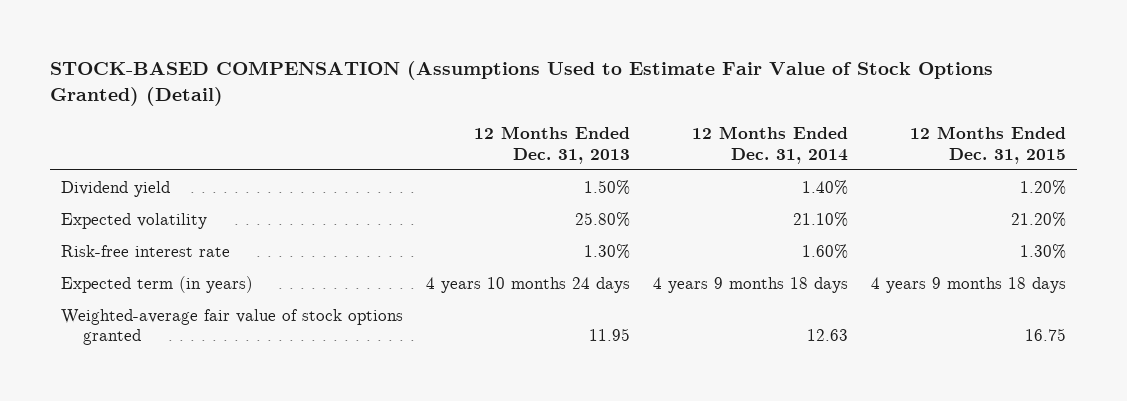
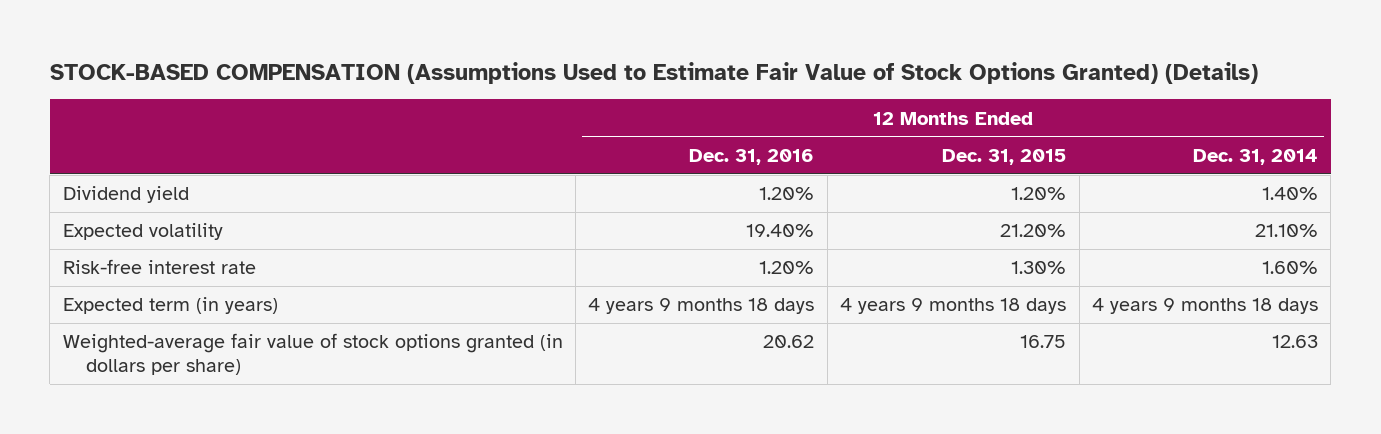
[49,61,993,106] STOCK-BASED COMPENSATION (Assumptions Used to Estimate Fair Value of Stock Options Granted) (Detail) -> [49,61,1258,84] STOCK-BASED COMPENSATION (Assumptions Used to Estimate Fair Value of Stock Options Granted) (Details)
[473,126,630,164] 12 Months Ended Dec. 31, 2013 -> none
none -> [689,148,815,165] Dec. 31, 2016
[61,308,404,346] Weighted-average fair value of stock options granted -> [62,333,563,375] Weighted-average fair value of stock options granted (in dollars per share)

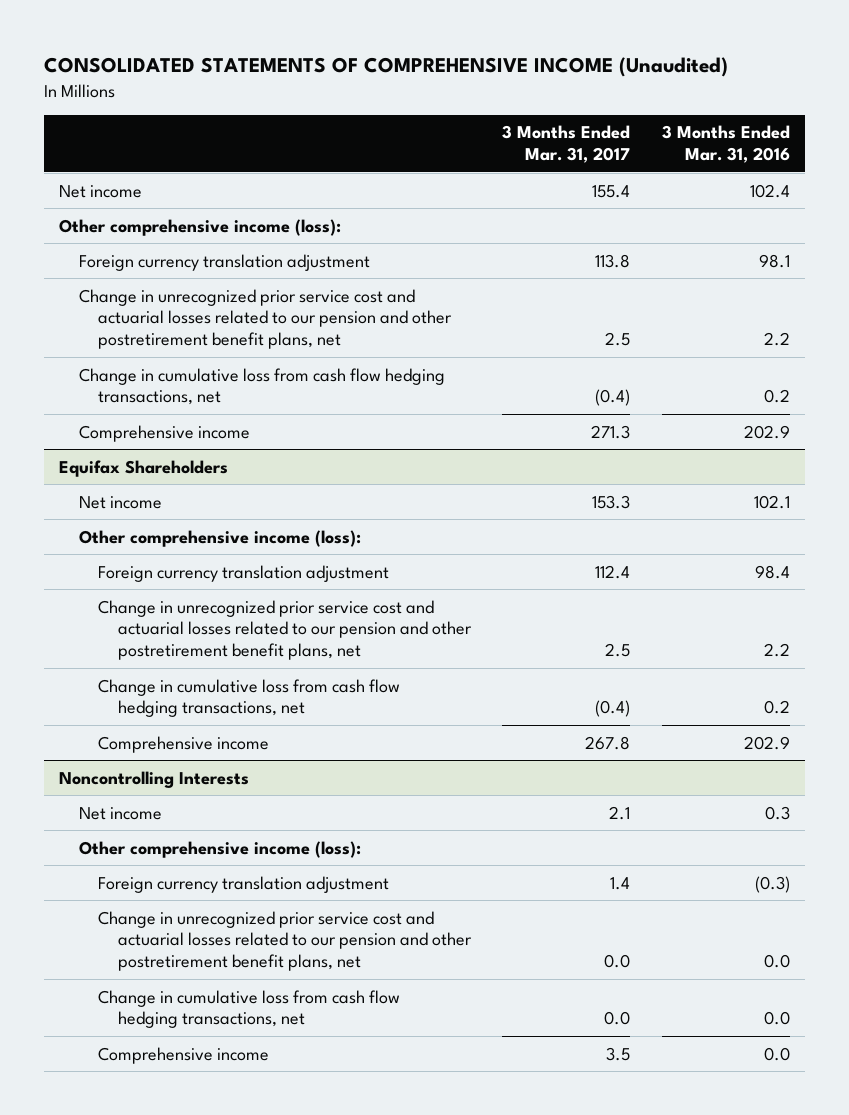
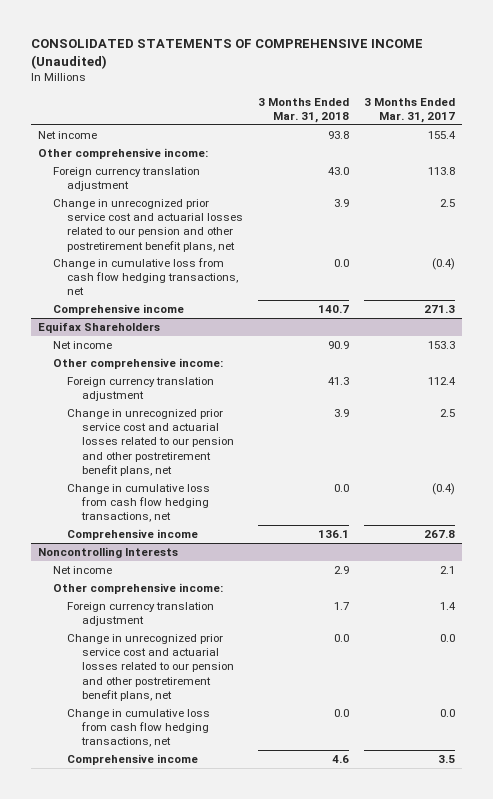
[661,125,790,164] 3 Months Ended Mar. 31, 2016 -> none
none -> [258,97,350,124] 3 Months Ended Mar. 31, 2018
[59,218,342,236] Other comprehensive income (loss): -> [37,147,208,159] Other comprehensive income:
[78,529,361,547] Other comprehensive income (loss): -> [52,357,223,369] Other comprehensive income:
[78,840,361,858] Other comprehensive income (loss): -> [52,582,223,594] Other comprehensive income:

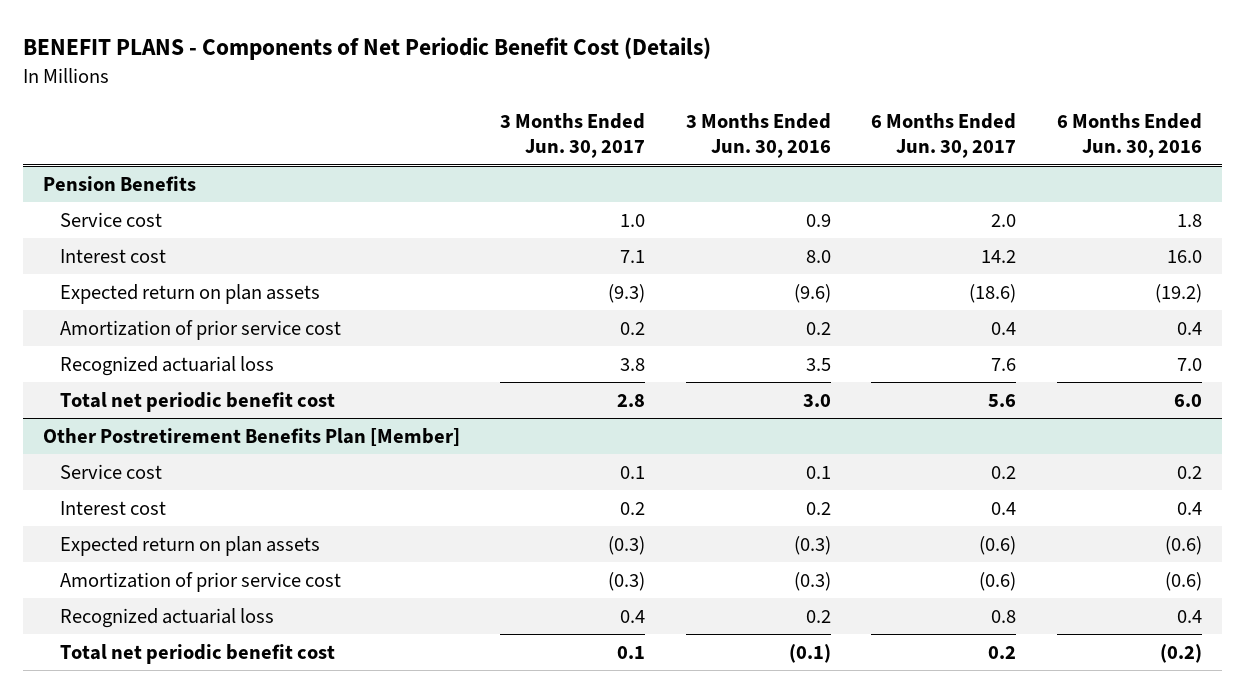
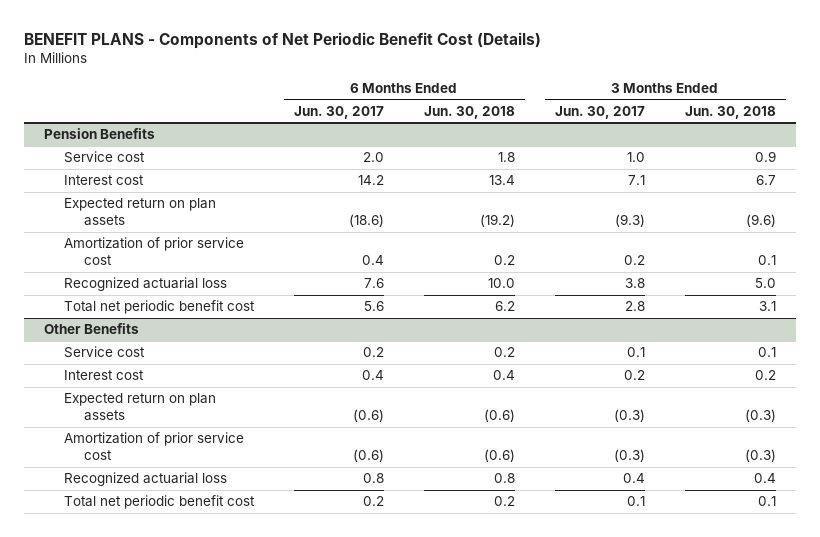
[685,113,831,159] 3 Months Ended Jun. 30, 2016 -> none
[1056,113,1202,159] 6 Months Ended Jun. 30, 2016 -> none
none -> [423,105,515,119] Jun. 30, 2018
none -> [684,105,776,119] Jun. 30, 2018
[42,427,460,446] Other Postretirement Benefits Plan [Member] -> [43,323,139,335] Other Benefits

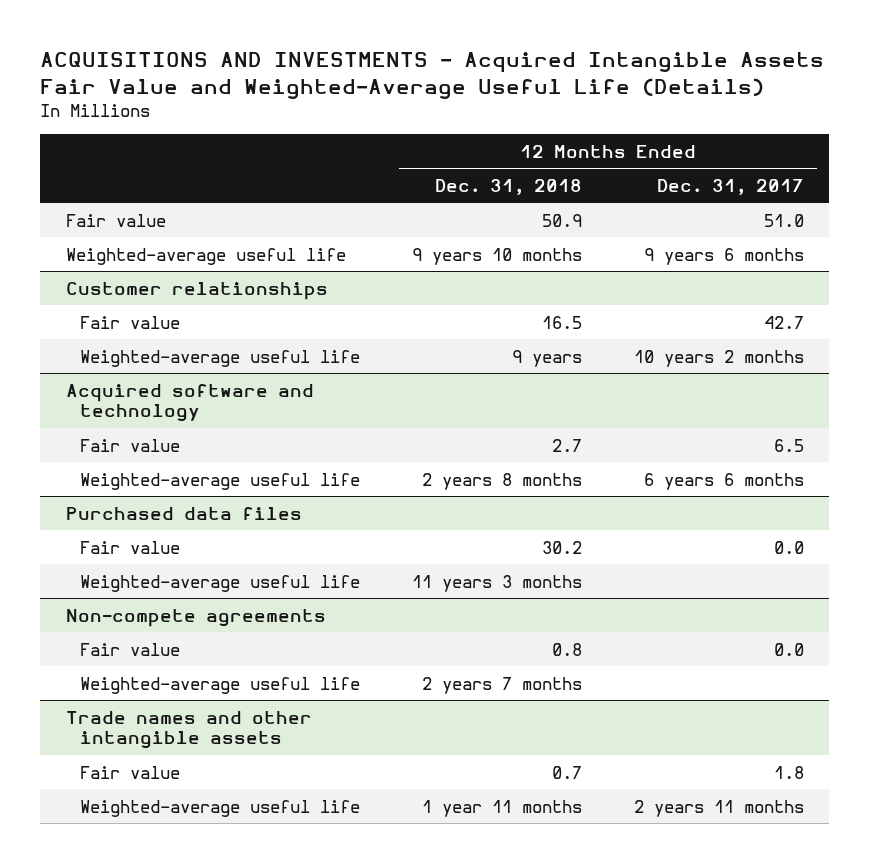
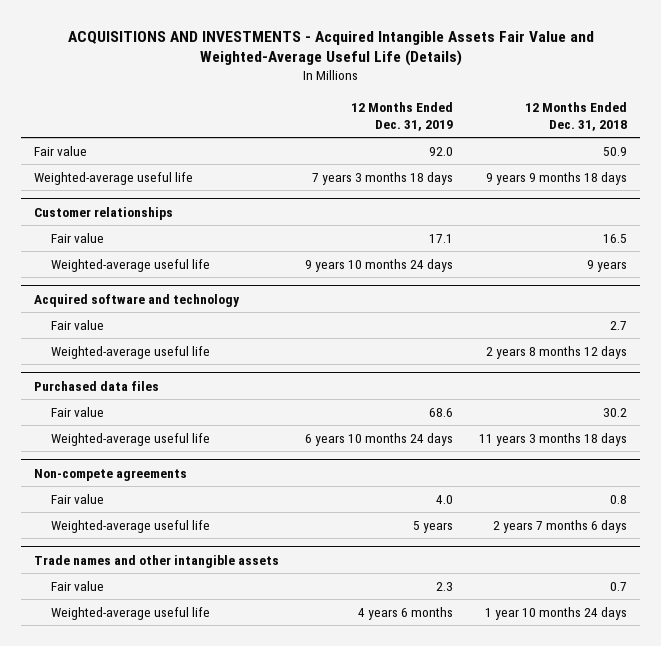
[656,178,804,195] Dec. 31, 2017 -> none
none -> [351,101,454,131] 12 Months Ended Dec. 31, 2019
[411,247,582,265] 9 years 10 months -> [486,171,628,185] 9 years 9 months 18 days
[421,472,582,490] 2 years 8 months -> [486,345,628,359] 2 years 8 months 12 days
[411,574,582,592] 11 years 3 months -> [479,432,628,446] 11 years 3 months 18 days
[421,676,582,694] 2 years 7 months -> [493,519,628,533] 2 years 7 months 6 days
[421,799,582,817] 1 year 11 months -> [485,606,628,620] 1 year 10 months 24 days

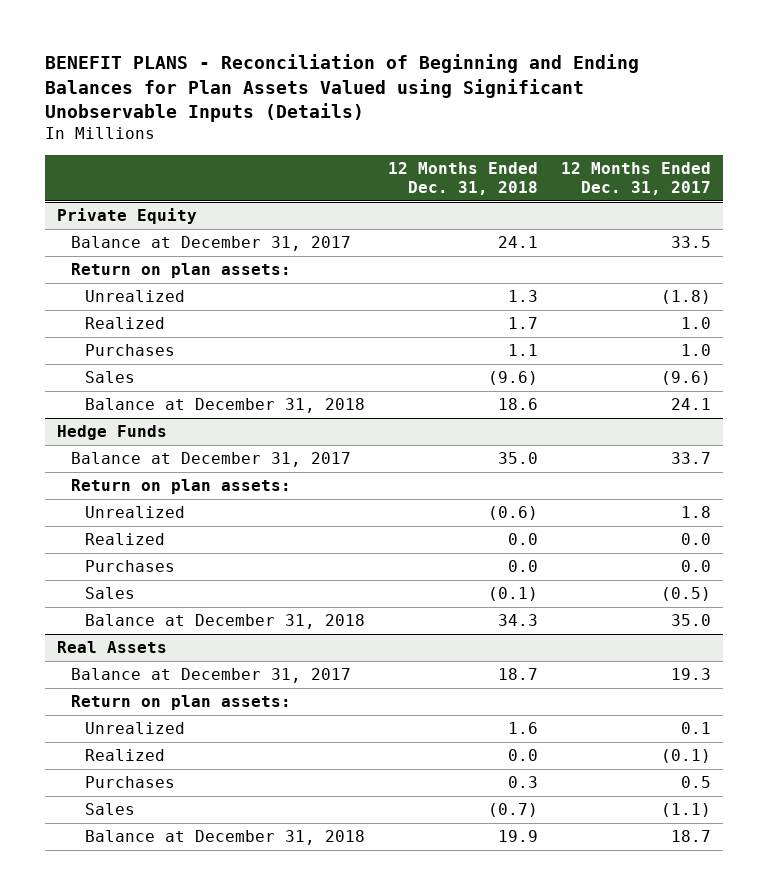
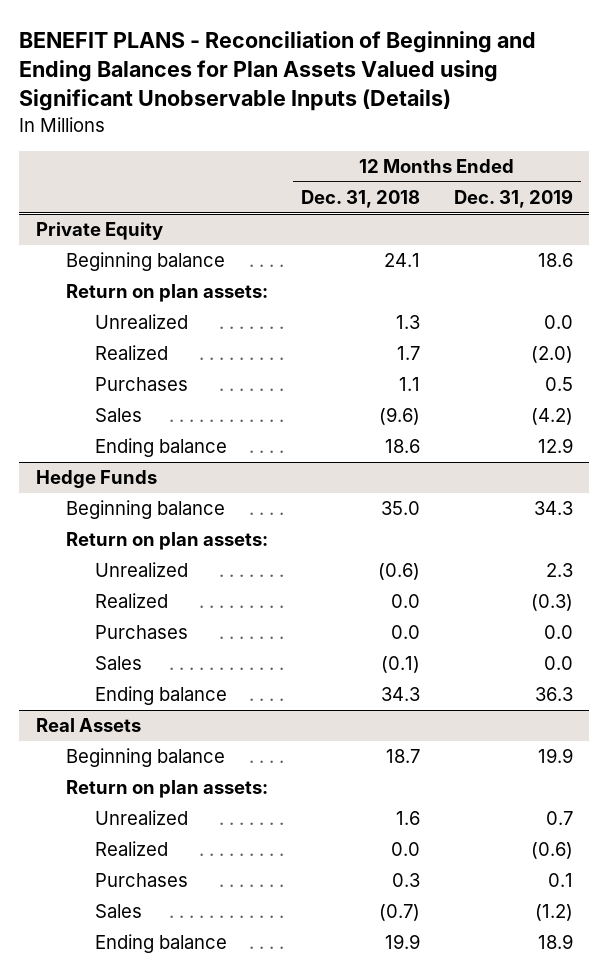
[561,162,712,195] 12 Months Ended Dec. 31, 2017 -> none
none -> [453,189,573,209] Dec. 31, 2019
[71,236,352,252] Balance at December 31, 2017 -> [65,252,225,272] Beginning balance
[85,398,366,414] Balance at December 31, 2018 -> [95,438,228,458] Ending balance
[71,452,352,468] Balance at December 31, 2017 -> [65,500,225,520] Beginning balance
[85,614,366,630] Balance at December 31, 2018 -> [95,686,228,706] Ending balance
[71,668,352,684] Balance at December 31, 2017 -> [65,748,225,768] Beginning balance
[85,830,366,846] Balance at December 31, 2018 -> [95,934,228,954] Ending balance

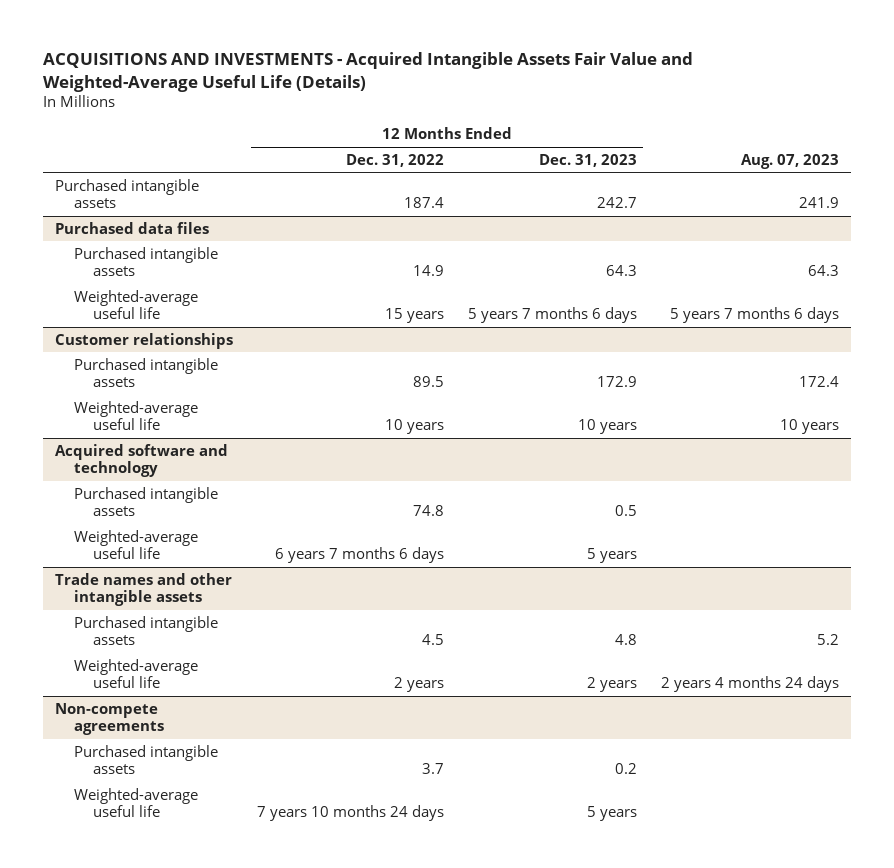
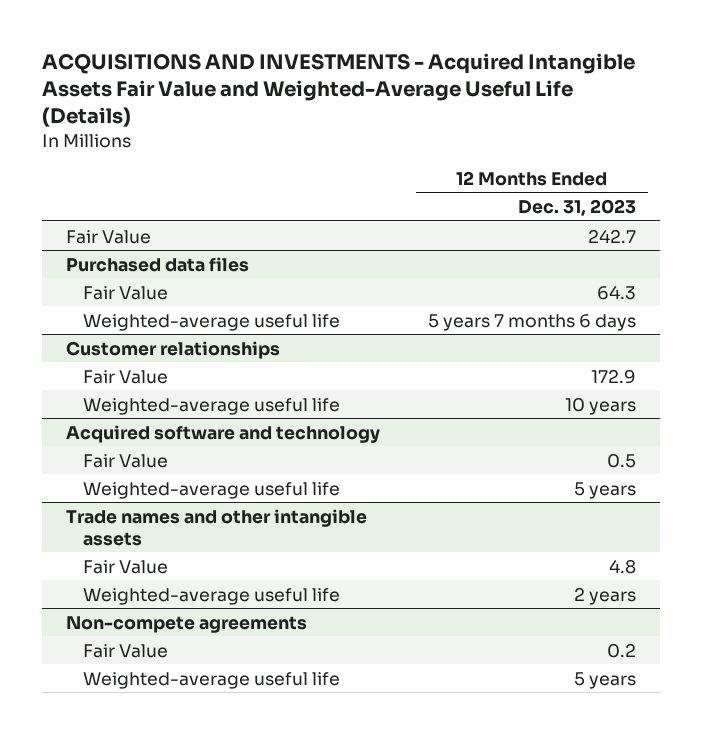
[346,153,445,167] Dec. 31, 2022 -> none
[741,153,840,169] Aug. 07, 2023 -> none
[55,178,200,209] Purchased intangible assets -> [66,229,152,244] Fair Value
[74,246,219,277] Purchased intangible assets -> [82,285,168,300] Fair Value
[74,357,219,388] Purchased intangible assets -> [82,369,168,384] Fair Value
[74,486,219,517] Purchased intangible assets -> [82,453,168,468] Fair Value
[74,615,219,646] Purchased intangible assets -> [82,559,168,574] Fair Value
[74,744,219,775] Purchased intangible assets -> [82,643,168,658] Fair Value

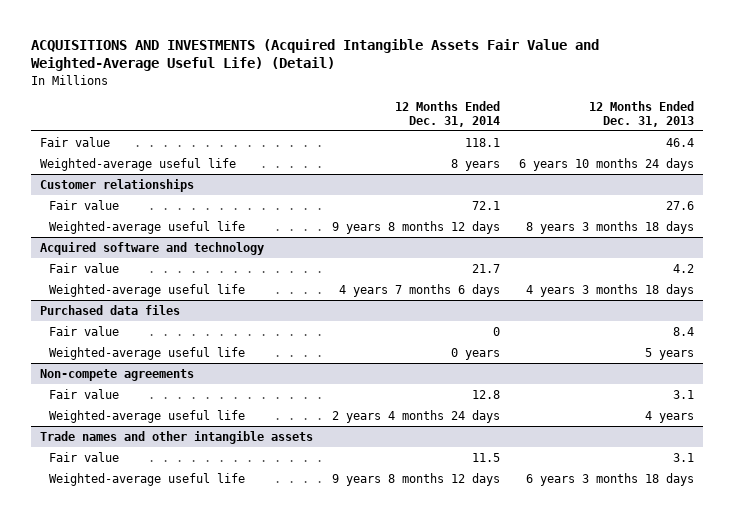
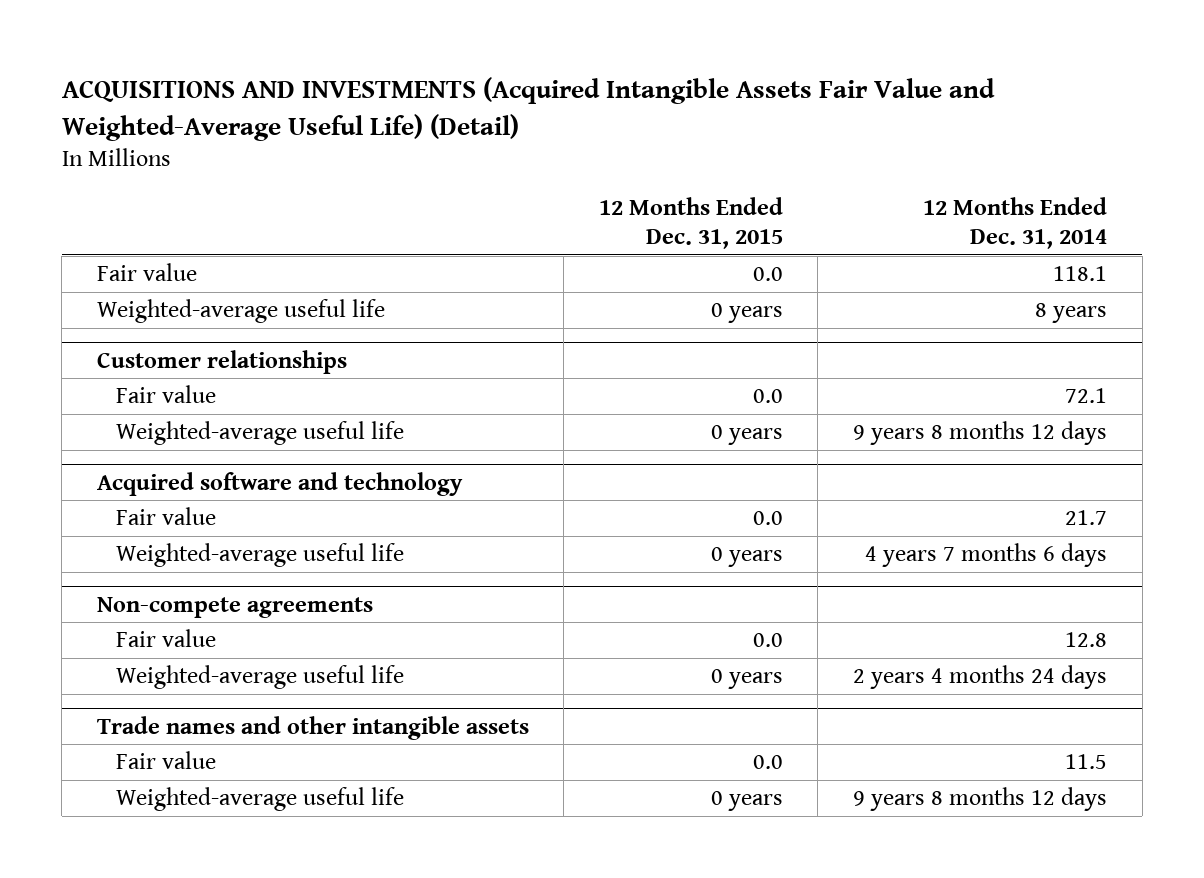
[588,101,694,128] 12 Months Ended Dec. 31, 2013 -> none
none -> [598,197,783,249] 12 Months Ended Dec. 31, 2015
[40,304,181,315] Purchased data files -> none
[48,325,119,336] Fair value -> none
[48,346,245,360] Weighted-average useful life -> none

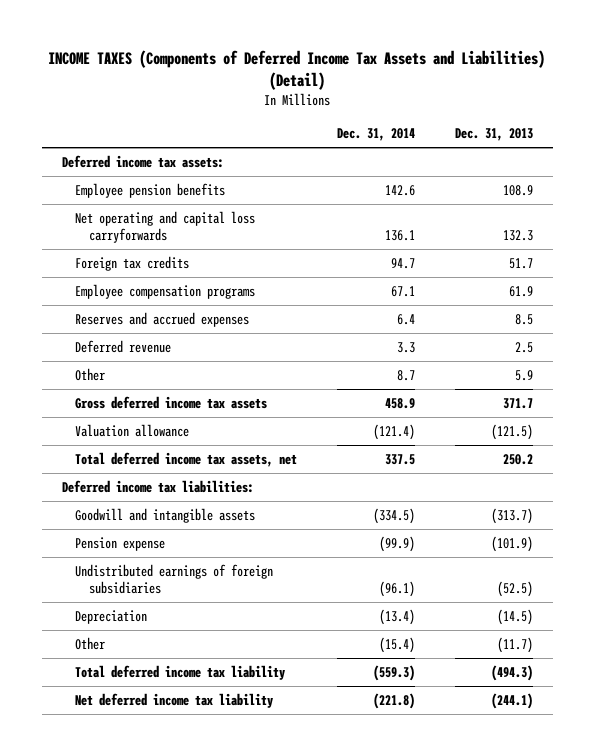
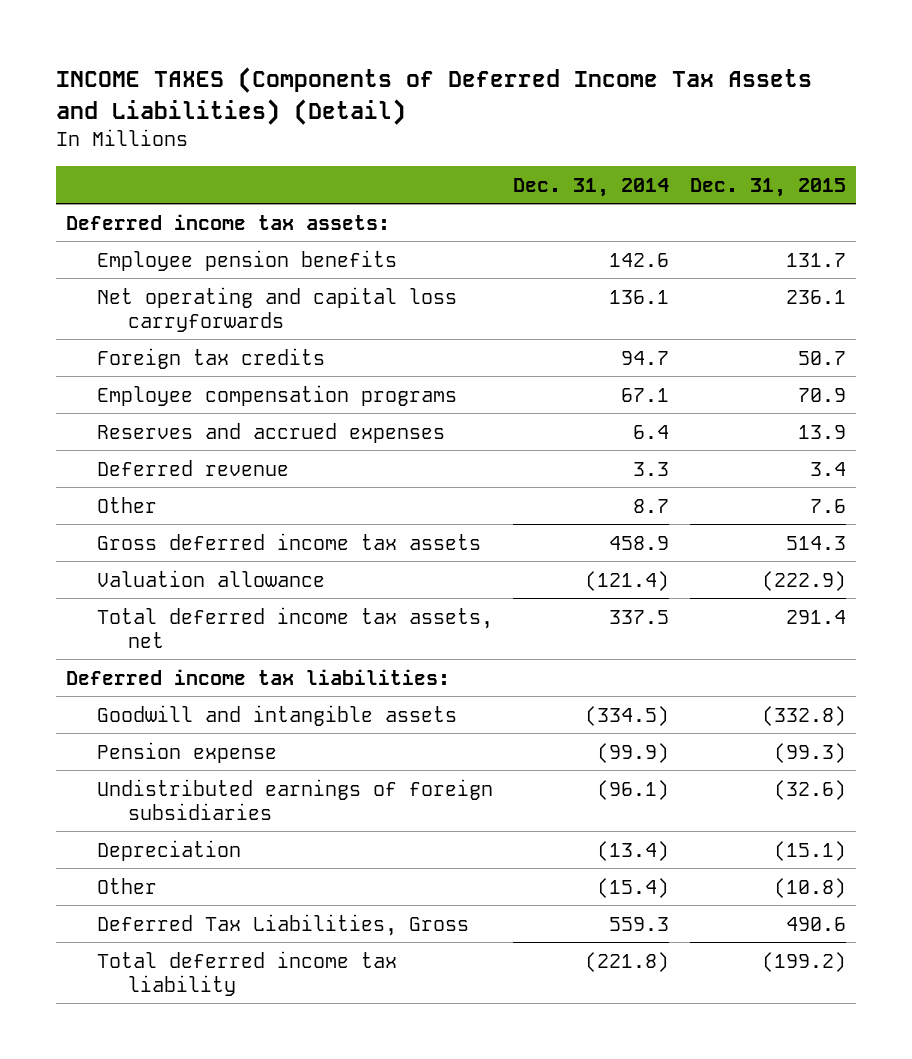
[455,128,534,142] Dec. 31, 2013 -> none
none -> [689,177,846,197] Dec. 31, 2015
[75,693,274,709] Net deferred income tax liability -> none
none -> [97,913,470,936] Deferred Tax Liabilities, Gross
[373,665,416,682] (559.3) -> [585,951,670,972] (221.8)

